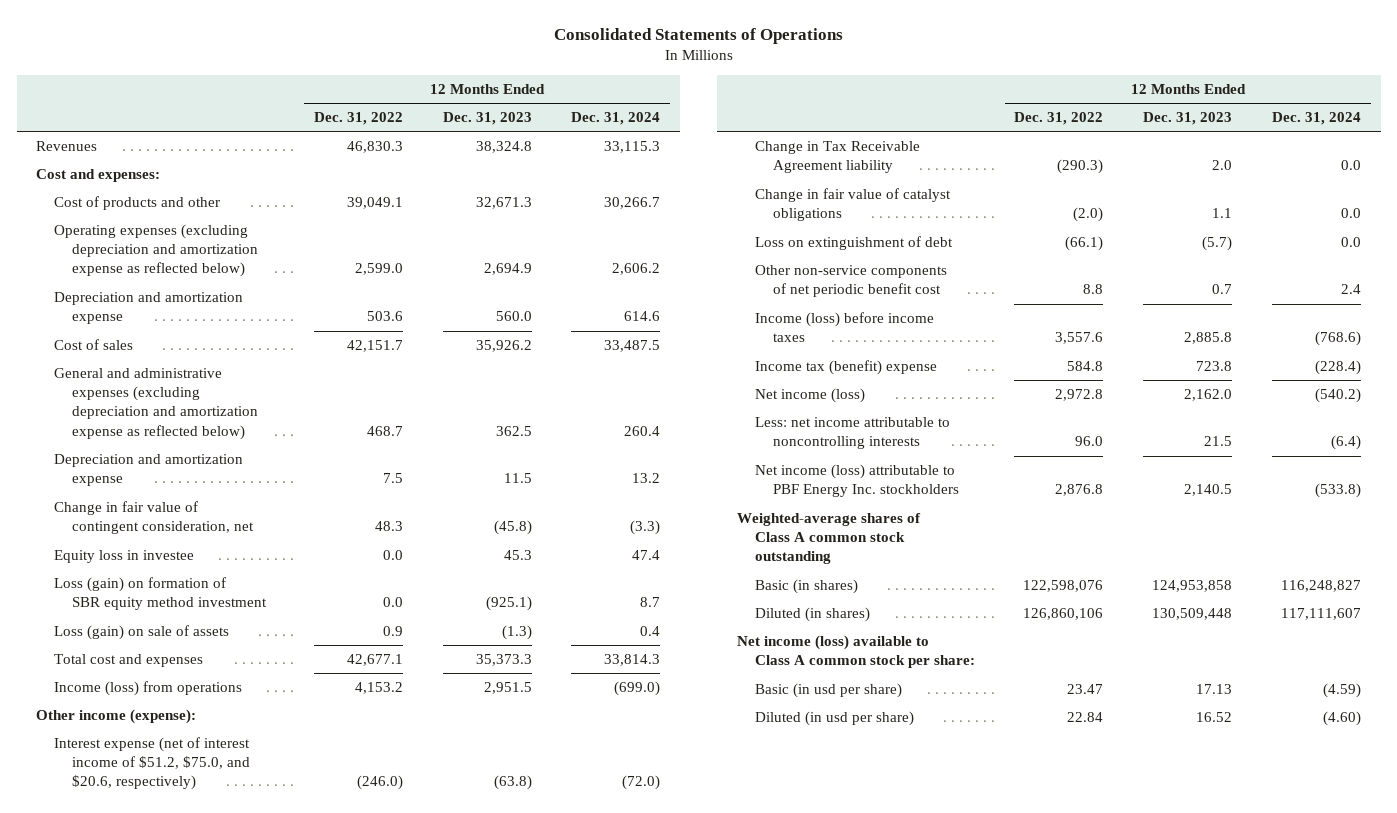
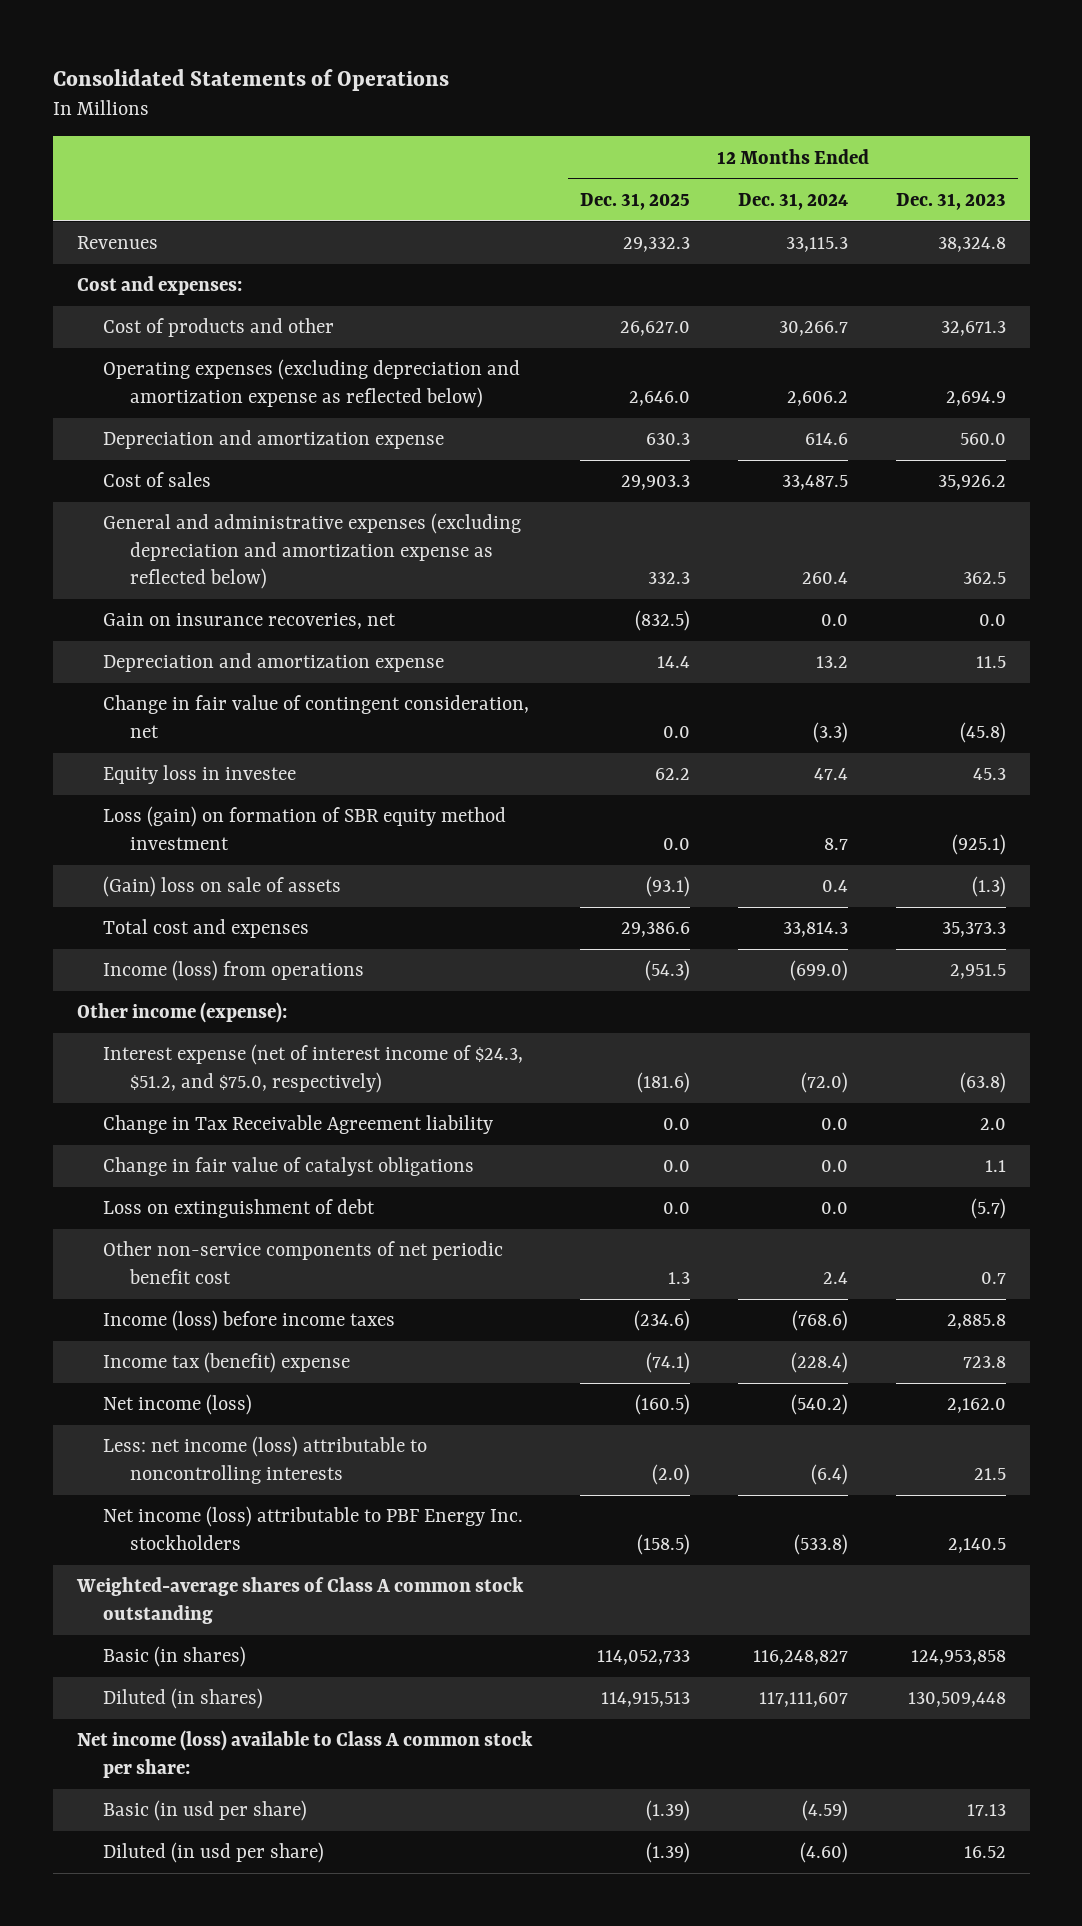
[313,112,403,126] Dec. 31, 2022 -> none
none -> [579,192,690,210] Dec. 31, 2025
none -> [103,613,397,630] Gain on insurance recoveries, net
[54,625,230,641] Loss (gain) on sale of assets -> [103,876,342,898] (Gain) loss on sale of assets
[54,737,251,791] Interest expense (net of interest income of $51.2, $75.0, and $20.6, respectively) -> [103,1044,524,1093] Interest expense (net of interest income of $24.3, $51.2, and $75.0, respectively)
[754,417,950,450] Less: net income attributable to noncontrolling interests -> [103,1436,428,1484] Less: net income (loss) attributable to noncontrolling interests

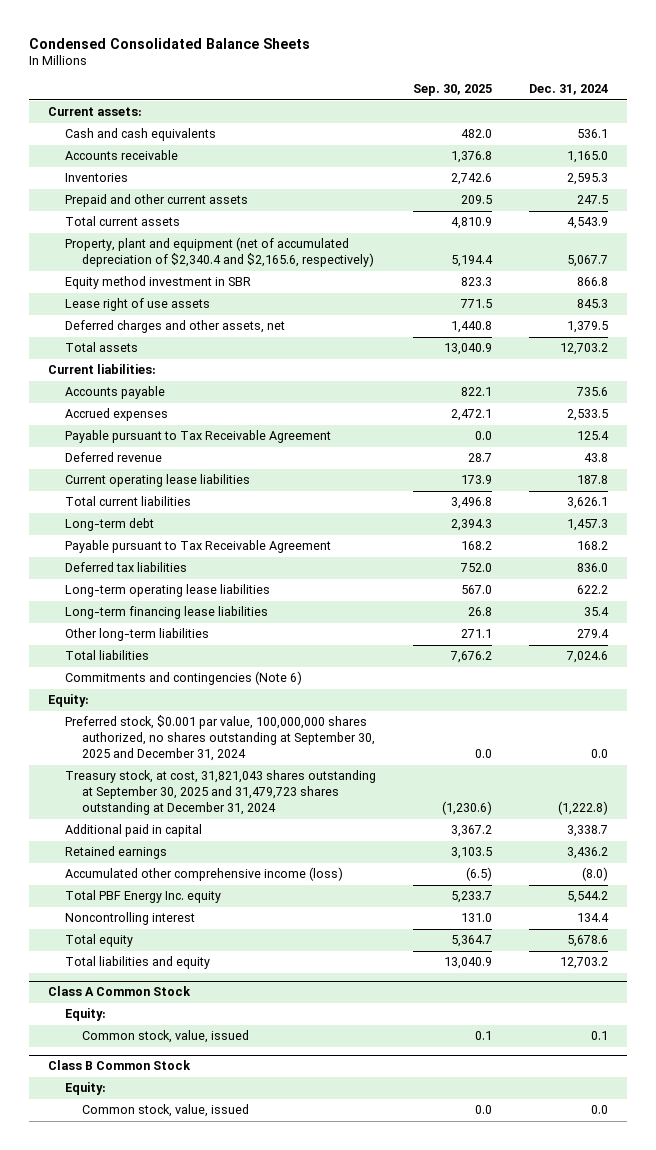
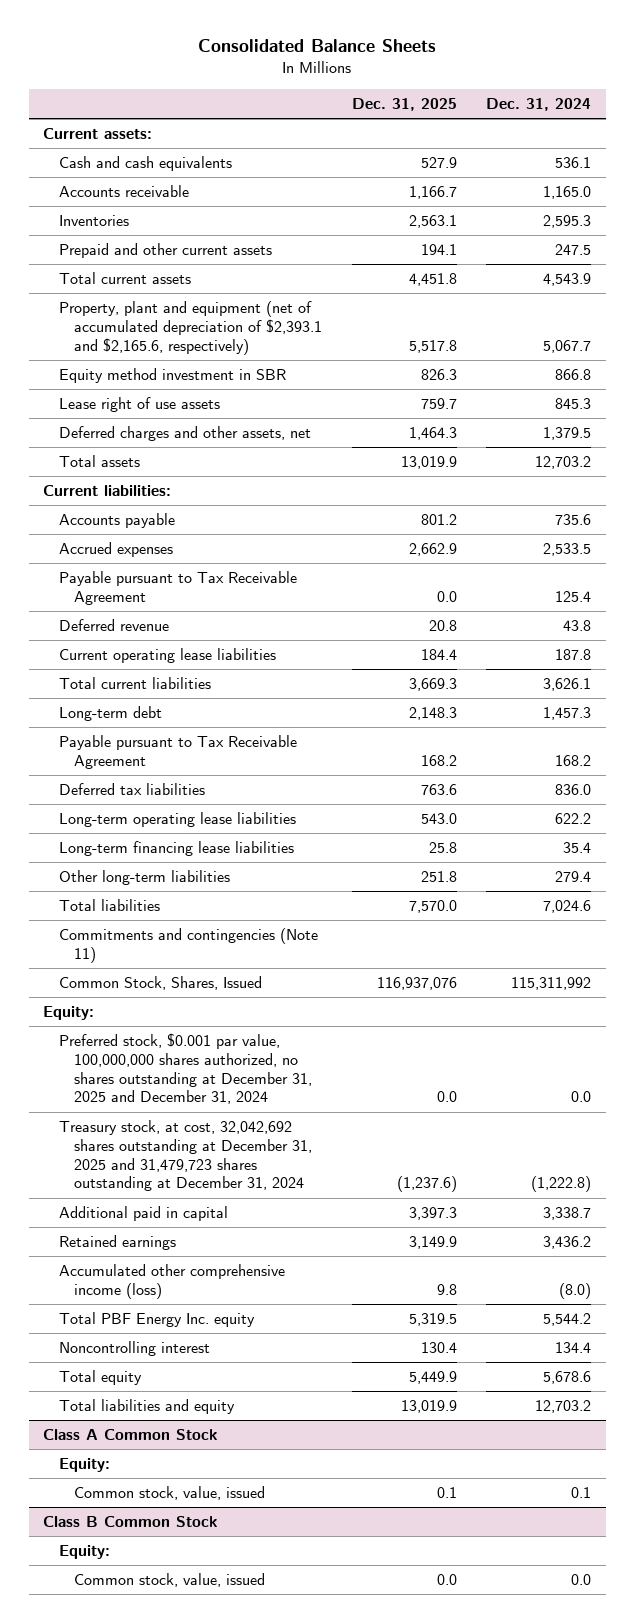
[29,37,311,49] Condensed Consolidated Balance Sheets -> [198,39,437,53] Consolidated Balance Sheets
[412,84,492,97] Sep. 30, 2025 -> none
none -> [351,97,457,111] Dec. 31, 2025
[64,237,374,268] Property, plant and equipment (net of accumulated depreciation of $2,340.4 and $2,165.6, respectively) -> [58,301,323,355] Property, plant and equipment (net of accumulated depreciation of $2,393.1 and $2,165.6, respectively)
[64,671,302,686] Commitments and contingencies (Note 6) -> [58,928,318,963] Commitments and contingencies (Note 11)
none -> [58,976,262,991] Common Stock, Shares, Issued
[64,715,375,762] Preferred stock, $0.001 par value, 100,000,000 shares authorized, no shares outstanding at September 30, 2025 and December 31, 2024 -> [58,1033,313,1105] Preferred stock, $0.001 par value, 100,000,000 shares authorized, no shares outstanding at December 31, 2025 and December 31, 2024
[64,770,376,816] Treasury stock, at cost, 31,821,043 shares outstanding at September 30, 2025 and 31,479,723 shares outstanding at December 31, 2024 -> [58,1120,313,1192] Treasury stock, at cost, 32,042,692 shares outstanding at December 31, 2025 and 31,479,723 shares outstanding at December 31, 2024

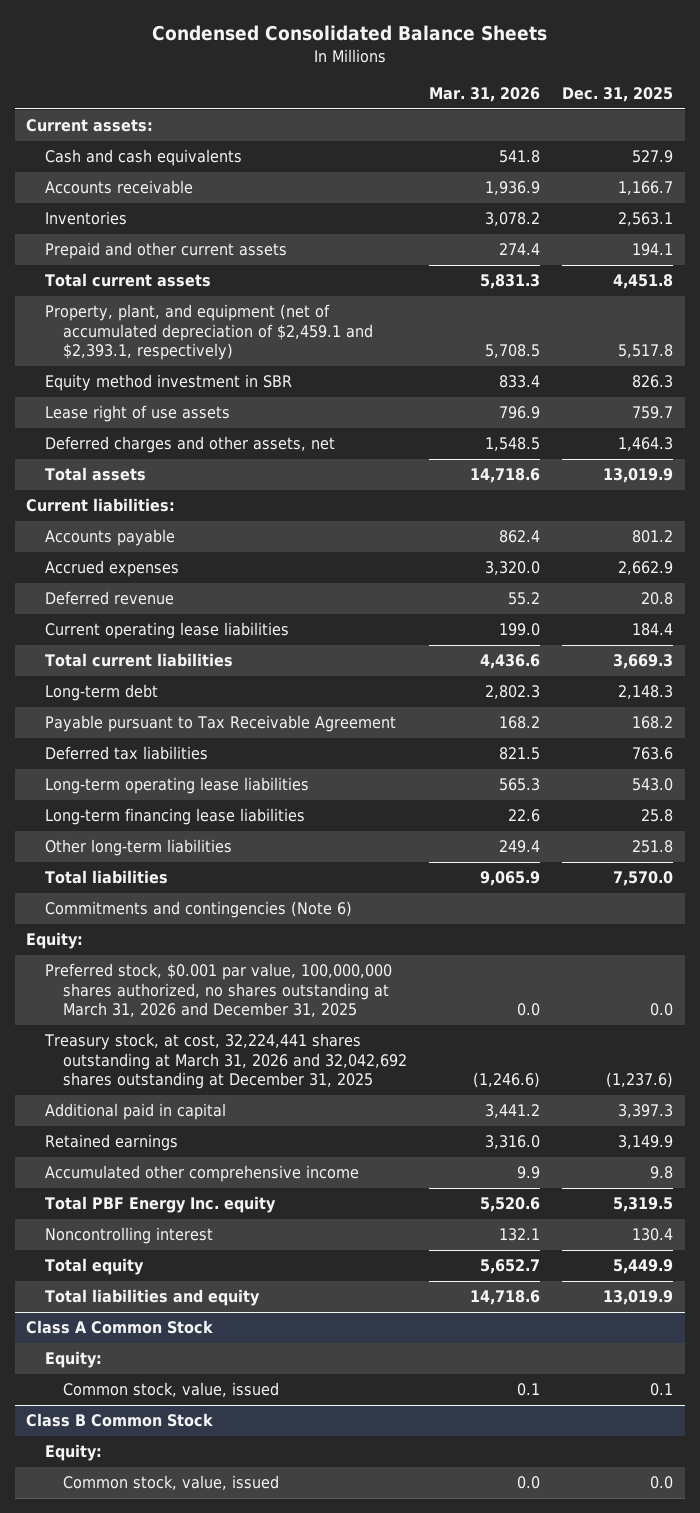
[198,39,437,53] Consolidated Balance Sheets -> [151,25,547,42] Condensed Consolidated Balance Sheets
[486,97,592,111] Dec. 31, 2024 -> none
none -> [429,87,541,103] Mar. 31, 2026
[58,301,323,355] Property, plant and equipment (net of accumulated depreciation of $2,393.1 and $2,165.6, respectively) -> [44,304,373,361] Property, plant, and equipment (net of accumulated depreciation of $2,459.1 and $2,393.1, respectively)
[58,571,297,605] Payable pursuant to Tax Receivable Agreement -> none
[58,976,262,991] Common Stock, Shares, Issued -> none
[58,928,318,963] Commitments and contingencies (Note 11) -> [44,901,352,919] Commitments and contingencies (Note 6)
[58,1033,313,1105] Preferred stock, $0.001 par value, 100,000,000 shares authorized, no shares outstanding at December 31, 2025 and December 31, 2024 -> [44,963,392,1018] Preferred stock, $0.001 par value, 100,000,000 shares authorized, no shares outstanding at March 31, 2026 and December 31, 2025
[58,1120,313,1192] Treasury stock, at cost, 32,042,692 shares outstanding at December 31, 2025 and 31,479,723 shares outstanding at December 31, 2024 -> [43,1033,407,1090] Treasury stock, at cost, 32,224,441 shares outstanding at March 31, 2026 and 32,042,692 shares outstanding at December 31, 2025
[58,1264,285,1299] Accumulated other comprehensive income (loss) -> [44,1165,359,1183] Accumulated other comprehensive income

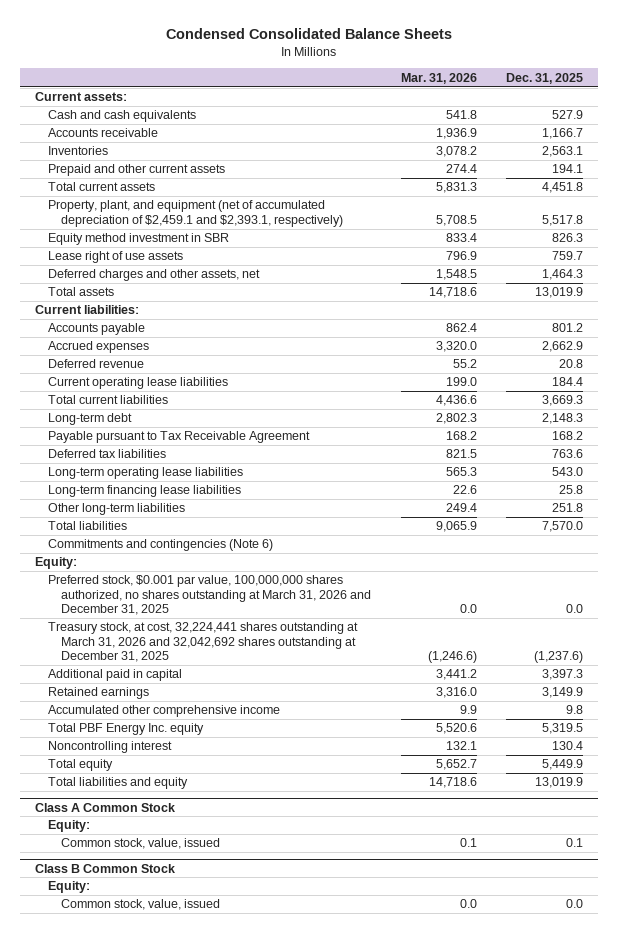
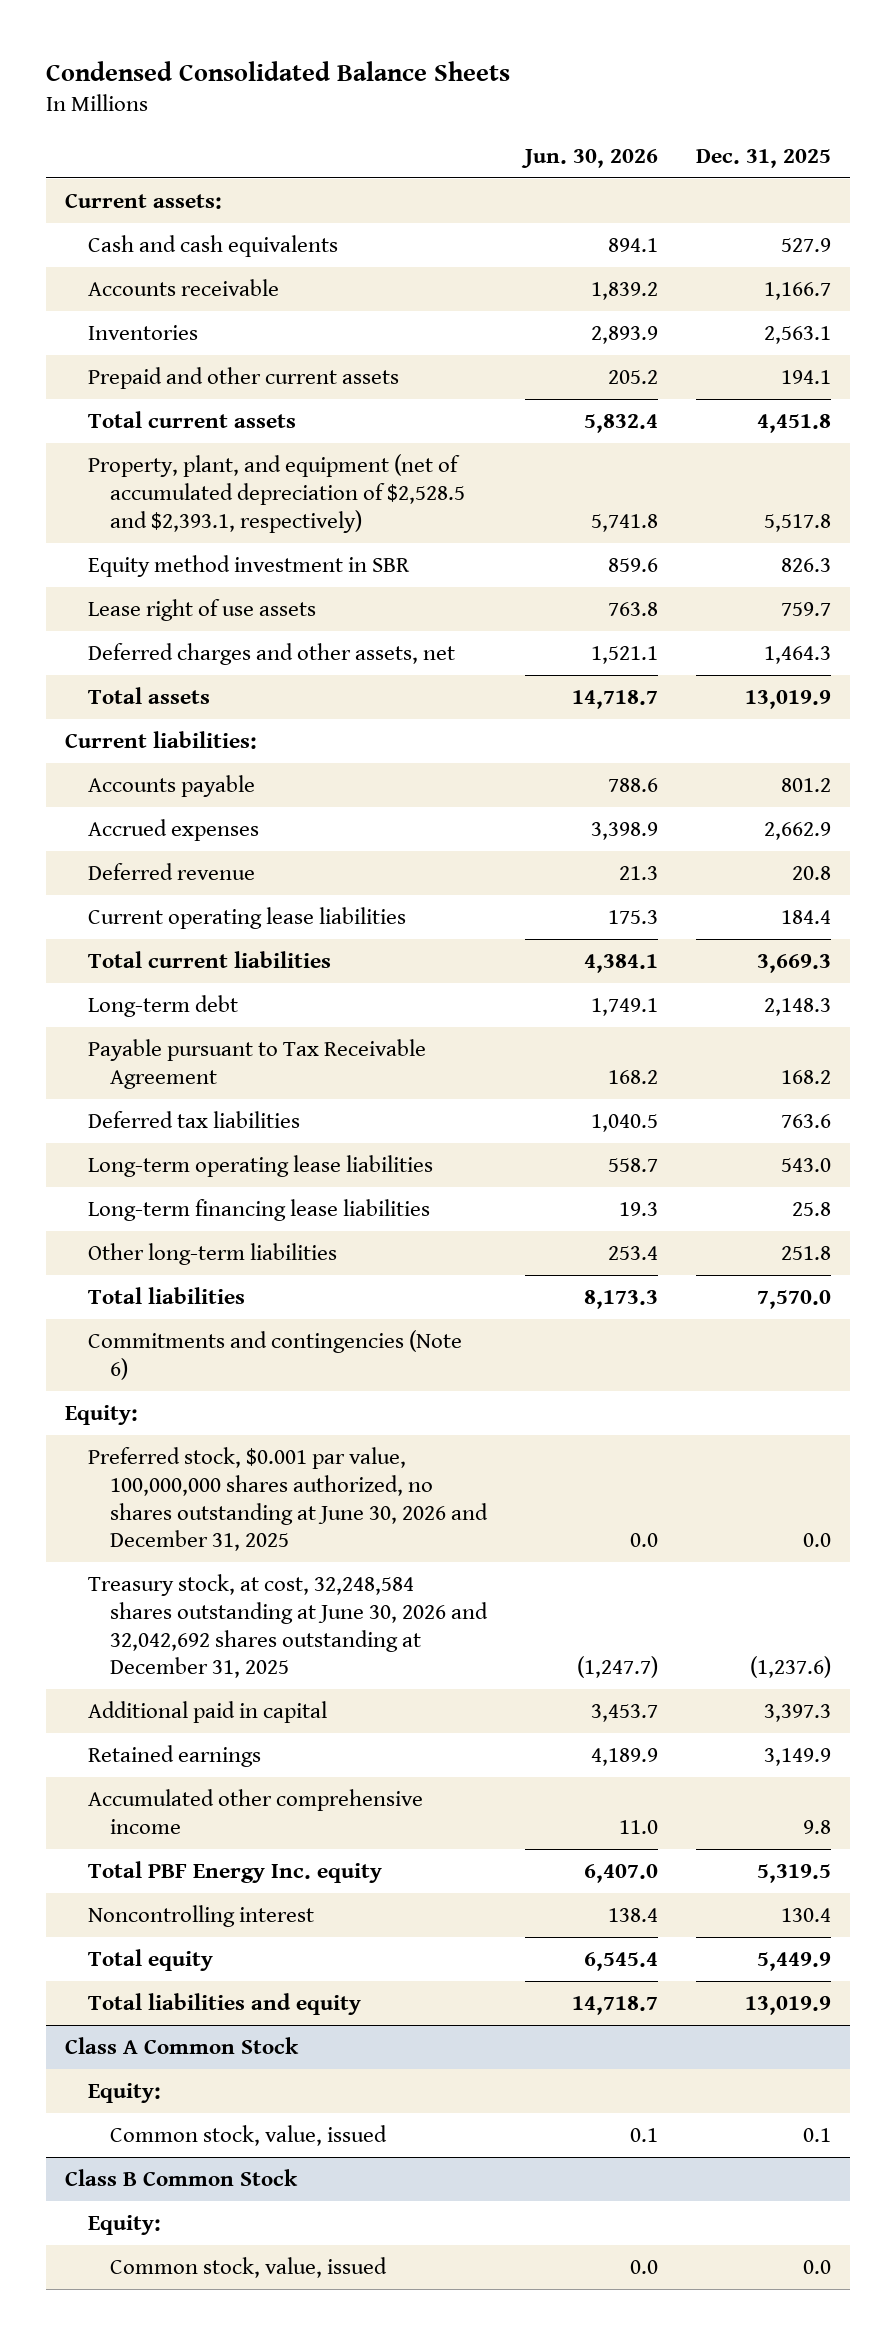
[400,72,477,84] Mar. 31, 2026 -> none
none -> [521,148,659,168] Jun. 30, 2026
[47,200,343,227] Property, plant, and equipment (net of accumulated depreciation of $2,459.1 and $2,393.1, respectively) -> [87,454,466,533] Property, plant, and equipment (net of accumulated depreciation of $2,528.5 and $2,393.1, respectively)
[47,575,371,616] Preferred stock, $0.001 par value, 100,000,000 shares authorized, no shares outstanding at March 31, 2026 and December 31, 2025 -> [87,1447,489,1552] Preferred stock, $0.001 par value, 100,000,000 shares authorized, no shares outstanding at June 30, 2026 and December 31, 2025
[47,622,358,663] Treasury stock, at cost, 32,224,441 shares outstanding at March 31, 2026 and 32,042,692 shares outstanding at December 31, 2025 -> [87,1574,489,1679] Treasury stock, at cost, 32,248,584 shares outstanding at June 30, 2026 and 32,042,692 shares outstanding at December 31, 2025

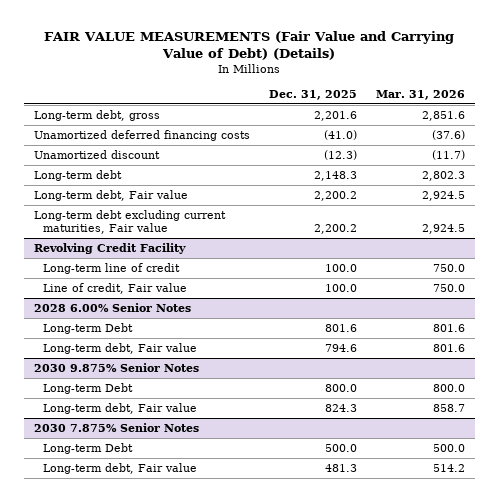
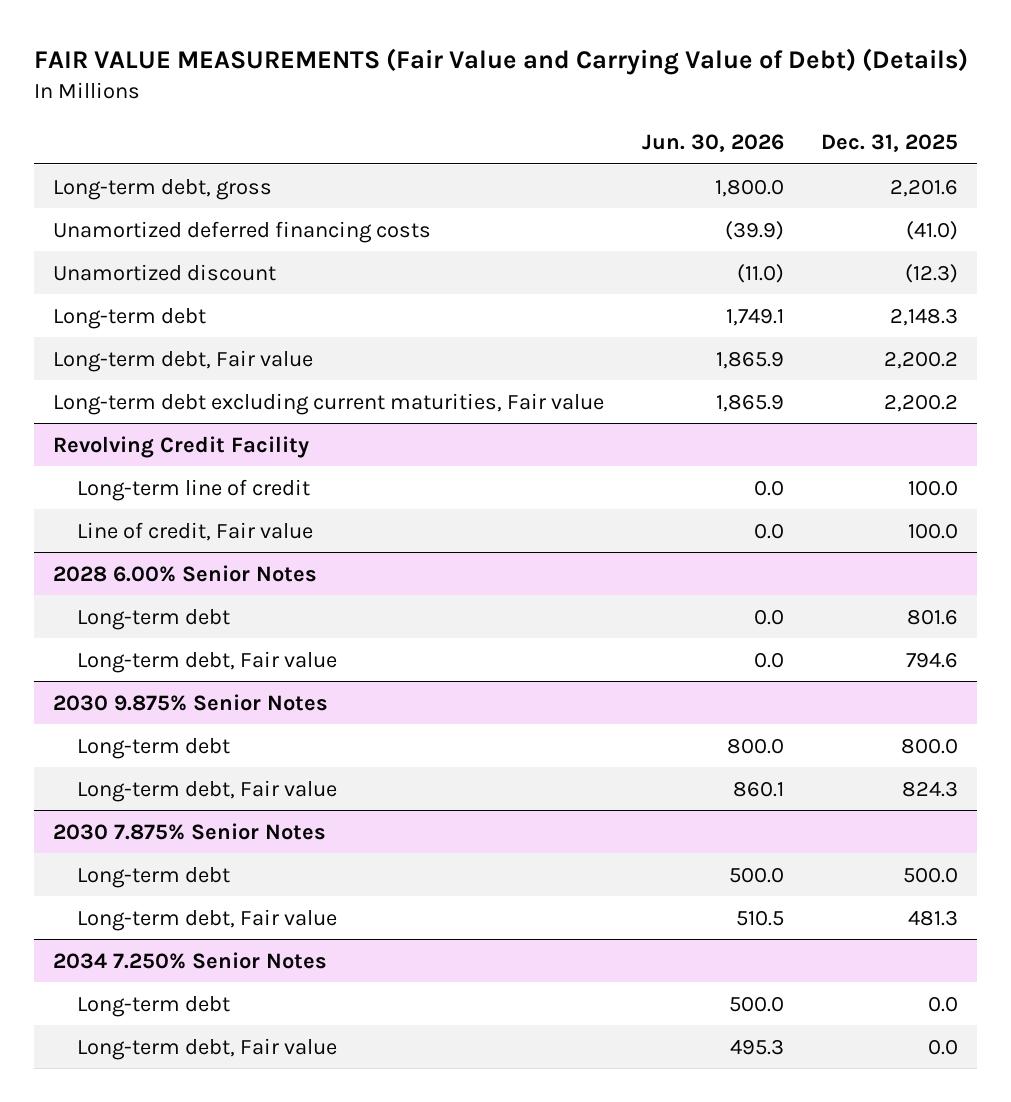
[376,90,466,101] Mar. 31, 2026 -> none
none -> [641,134,784,153] Jun. 30, 2026
[43,322,134,334] Long-term Debt -> [76,608,230,630] Long-term debt
[43,382,134,394] Long-term Debt -> [76,737,230,759] Long-term debt
[43,442,134,454] Long-term Debt -> [76,866,230,888] Long-term debt
none -> [52,951,327,969] 2034 7.250% Senior Notes
none -> [76,995,230,1017] Long-term debt
none -> [76,1037,337,1060] Long-term debt, Fair value

